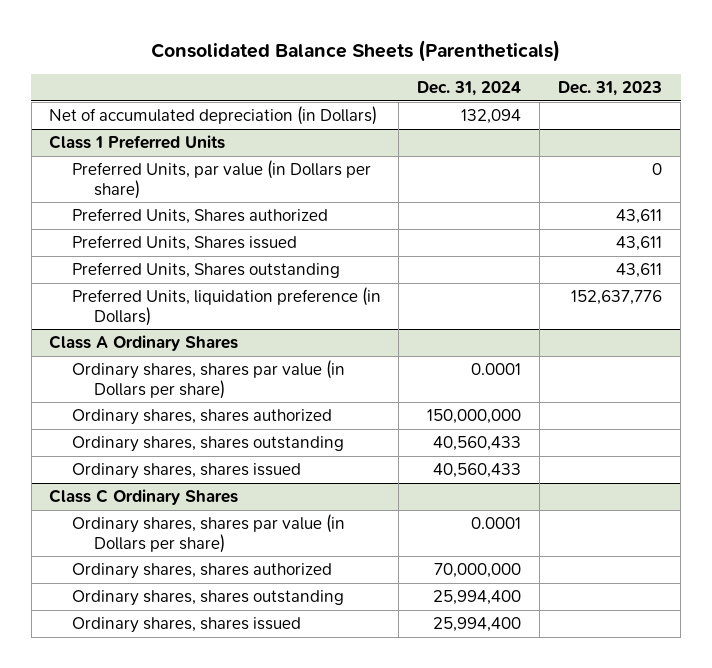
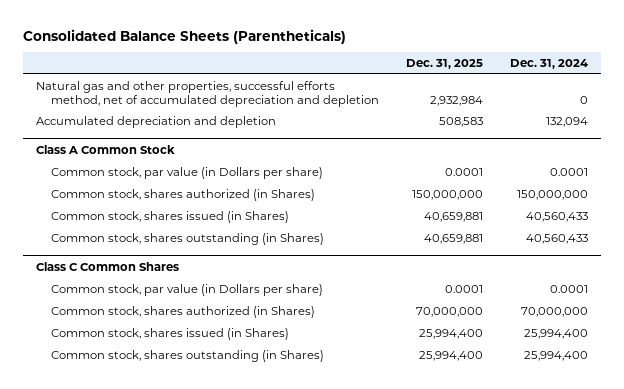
[558,81,663,97] Dec. 31, 2023 -> none
none -> [405,59,483,70] Dec. 31, 2025
[49,135,226,150] Class 1 Preferred Units -> none
[71,160,371,199] Preferred Units, par value (in Dollars per share) -> none
[71,208,328,225] Preferred Units, Shares authorized -> none
[71,235,297,252] Preferred Units, Shares issued -> none
[71,262,340,279] Preferred Units, Shares outstanding -> none
[71,287,381,326] Preferred Units, liquidation preference (in Dollars) -> none
none -> [36,80,380,107] Natural gas and other properties, successful efforts method, net of accumulated depreciation and depletion
[49,106,378,126] Net of accumulated depreciation (in Dollars) -> [36,115,277,128] Accumulated depreciation and depletion
[49,335,239,352] Class A Ordinary Shares -> [36,144,176,154] Class A Common Stock
[71,360,345,399] Ordinary shares, shares par value (in Dollars per share) -> [51,166,324,179] Common stock, par value (in Dollars per share)
[71,409,332,426] Ordinary shares, shares authorized -> [51,188,316,201] Common stock, shares authorized (in Shares)
[71,436,344,453] Ordinary shares, shares outstanding -> [51,210,290,223] Common stock, shares issued (in Shares)
[71,463,301,480] Ordinary shares, shares issued -> [51,232,325,245] Common stock, shares outstanding (in Shares)
[49,489,239,506] Class C Ordinary Shares -> [36,261,180,271] Class C Common Shares
[71,514,345,553] Ordinary shares, shares par value (in Dollars per share) -> [51,283,324,296] Common stock, par value (in Dollars per share)
[71,563,332,580] Ordinary shares, shares authorized -> [51,305,316,318] Common stock, shares authorized (in Shares)
[71,590,344,607] Ordinary shares, shares outstanding -> [51,327,290,340] Common stock, shares issued (in Shares)
[71,617,301,634] Ordinary shares, shares issued -> [51,349,325,362] Common stock, shares outstanding (in Shares)

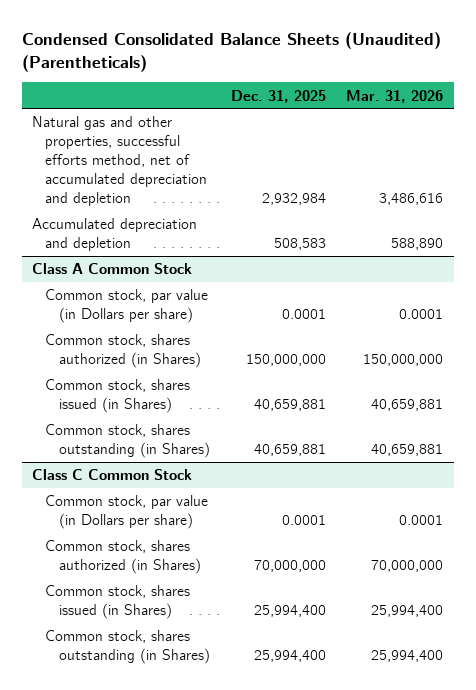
[22,28,346,44] Consolidated Balance Sheets (Parentheticals) -> [21,31,441,72] Condensed Consolidated Balance Sheets (Unaudited) (Parentheticals)
[509,59,588,70] Dec. 31, 2024 -> none
none -> [346,89,444,103] Mar. 31, 2026
[36,261,180,271] Class C Common Shares -> [32,469,193,481] Class C Common Stock

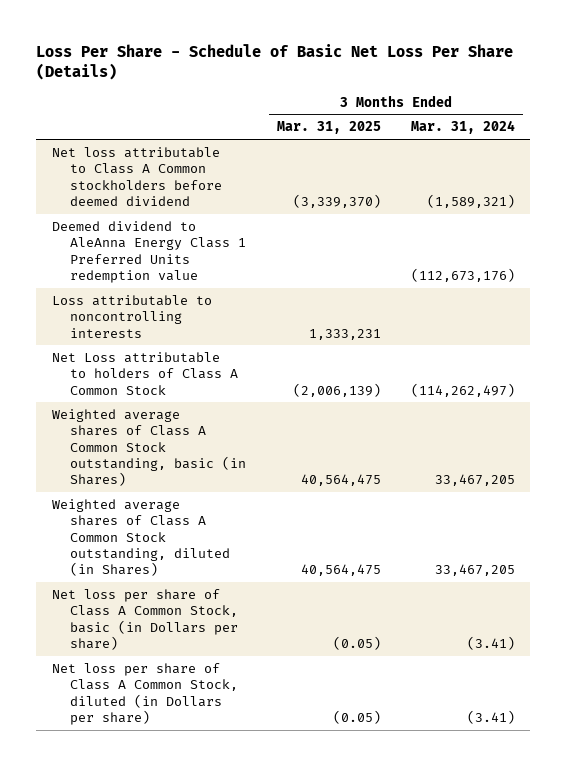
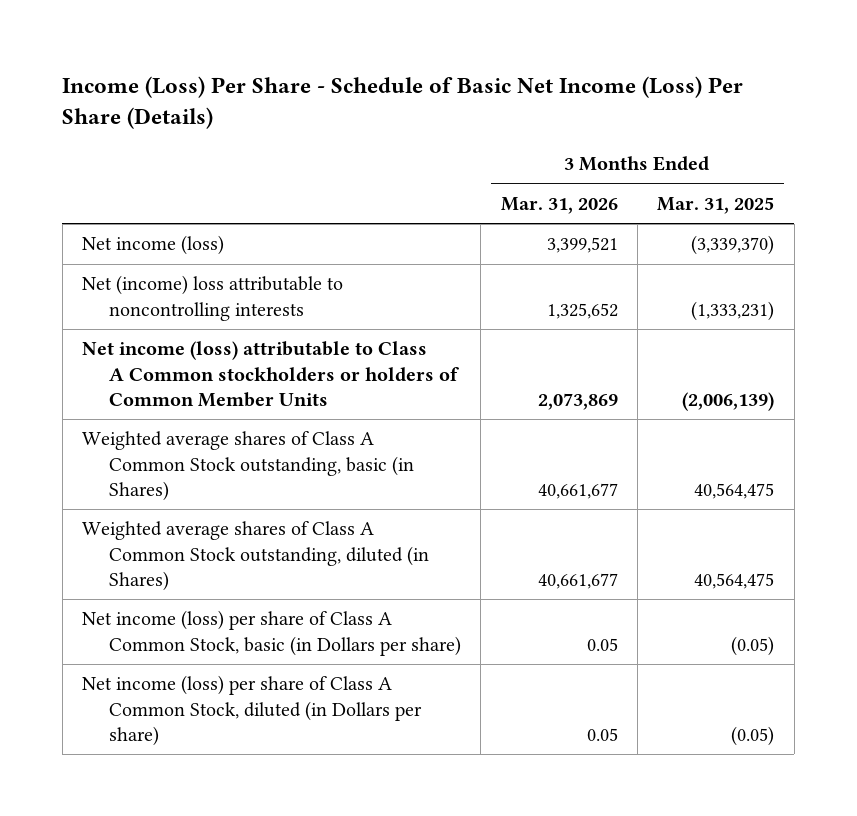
[36,43,514,81] Loss Per Share - Schedule of Basic Net Loss Per Share (Details) -> [62,76,744,130] Income (Loss) Per Share - Schedule of Basic Net Income (Loss) Per Share (Details)
[411,120,516,135] Mar. 31, 2024 -> none
none -> [500,196,618,214] Mar. 31, 2026
[51,220,247,284] Deemed dividend to AleAnna Energy Class 1 Preferred Units redemption value -> none
[51,146,223,207] Net loss attributable to Class A Common stockholders before deemed dividend -> [82,235,225,256] Net income (loss)
[51,294,212,338] Loss attributable to noncontrolling interests -> [82,275,344,321] Net (income) loss attributable to noncontrolling interests
[308,328,381,340] 1,333,231 -> [691,300,775,321] (1,333,231)
[51,351,239,395] Net Loss attributable to holders of Class A Common Stock -> [82,341,459,407] Net income (loss) attributable to Class A Common stockholders or holders of Common Member Units
[51,588,239,651] Net loss per share of Class A Common Stock, basic (in Dollars per share) -> [82,610,461,656] Net income (loss) per share of Class A Common Stock, basic (in Dollars per share)
[51,662,239,726] Net loss per share of Class A Common Stock, diluted (in Dollars per share) -> [82,675,422,746] Net income (loss) per share of Class A Common Stock, diluted (in Dollars per share)

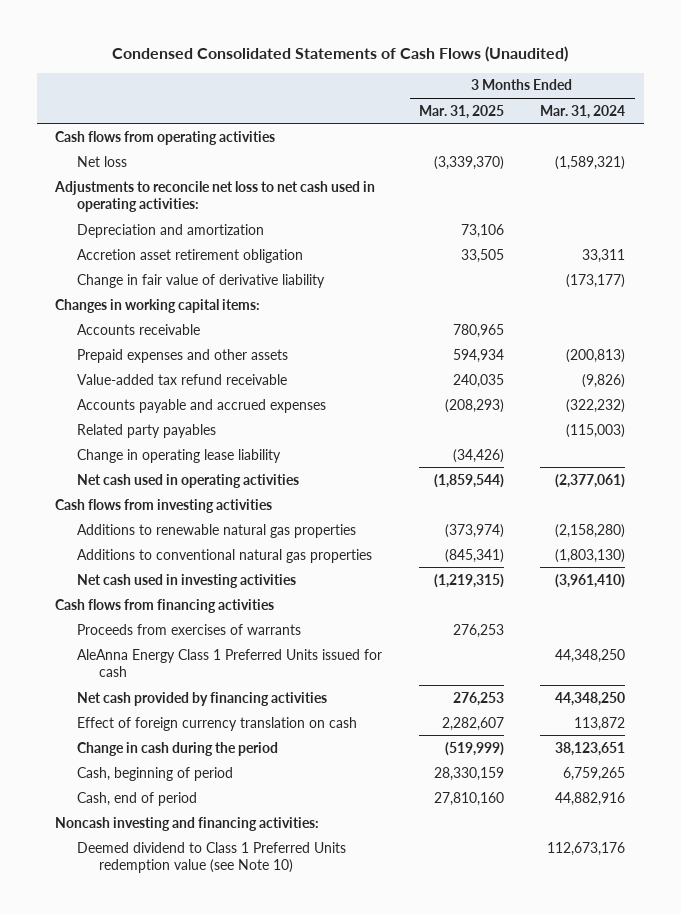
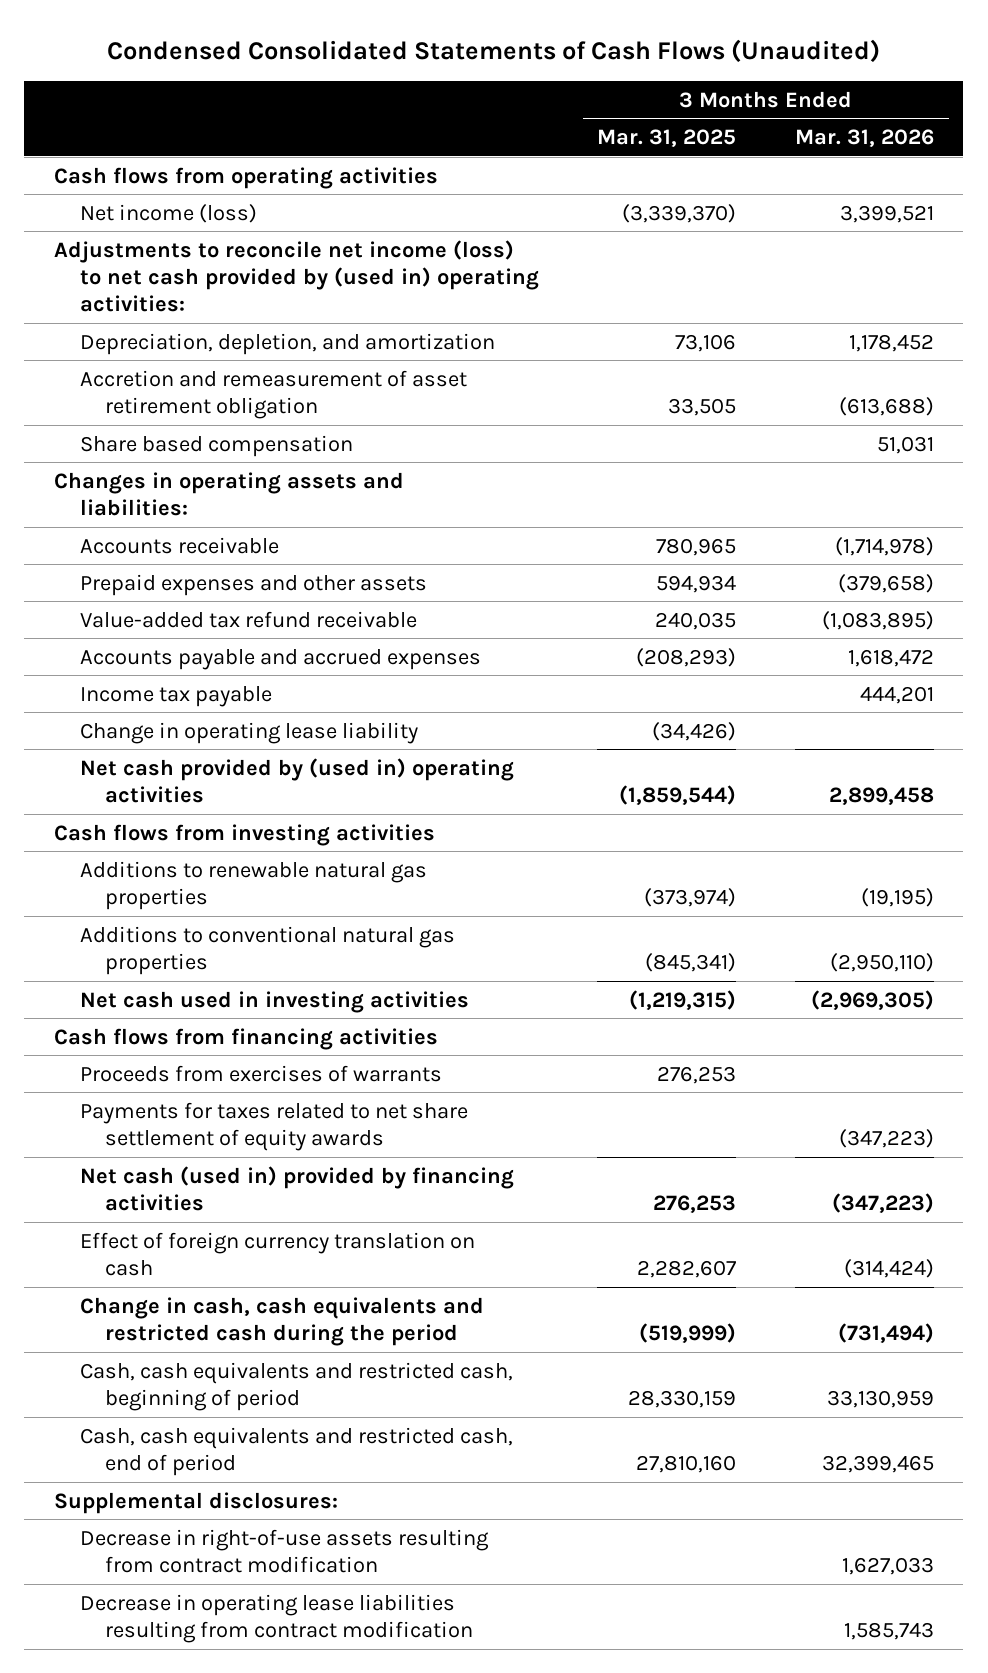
[540,104,626,119] Mar. 31, 2024 -> none
none -> [795,129,935,148] Mar. 31, 2026
[77,273,326,288] Change in fair value of derivative liability -> none
[77,155,128,167] Net loss -> [79,203,257,223] Net income (loss)
[54,180,376,213] Adjustments to reconcile net loss to net cash used in operating activities: -> [53,239,539,313] Adjustments to reconcile net income (loss) to net cash provided by (used in) operating activities:
[77,223,265,238] Depreciation and amortization -> [79,332,495,355] Depreciation, depletion, and amortization
[77,248,304,263] Accretion asset retirement obligation -> [79,369,467,419] Accretion and remeasurement of asset retirement obligation
none -> [79,434,353,457] Share based compensation
[55,298,261,313] Changes in working capital items: -> [53,471,404,516] Changes in operating assets and liabilities:
[77,423,217,438] Related party payables -> none
none -> [79,685,272,707] Income tax payable
[77,473,300,488] Net cash used in operating activities -> [79,757,514,803] Net cash provided by (used in) operating activities
[77,648,383,678] AleAnna Energy Class 1 Preferred Units issued for cash -> none
none -> [79,1101,468,1151] Payments for taxes related to net share settlement of equity awards
[77,691,328,706] Net cash provided by financing activities -> [79,1165,514,1211] Net cash (used in) provided by financing activities
[55,816,320,831] Noncash investing and financing activities: -> none
[77,841,347,874] Deemed dividend to Class 1 Preferred Units redemption value (see Note 10) -> none
[77,741,279,756] Change in cash during the period -> [79,1296,484,1346] Change in cash, cash equivalents and restricted cash during the period
[77,766,234,781] Cash, beginning of period -> [79,1361,513,1411] Cash, cash equivalents and restricted cash, beginning of period
[77,791,198,806] Cash, end of period -> [79,1426,513,1476] Cash, cash equivalents and restricted cash, end of period
none -> [53,1491,338,1514] Supplemental disclosures:
none -> [79,1528,489,1573] Decrease in right-of-use assets resulting from contract modification
none -> [79,1593,474,1643] Decrease in operating lease liabilities resulting from contract modification

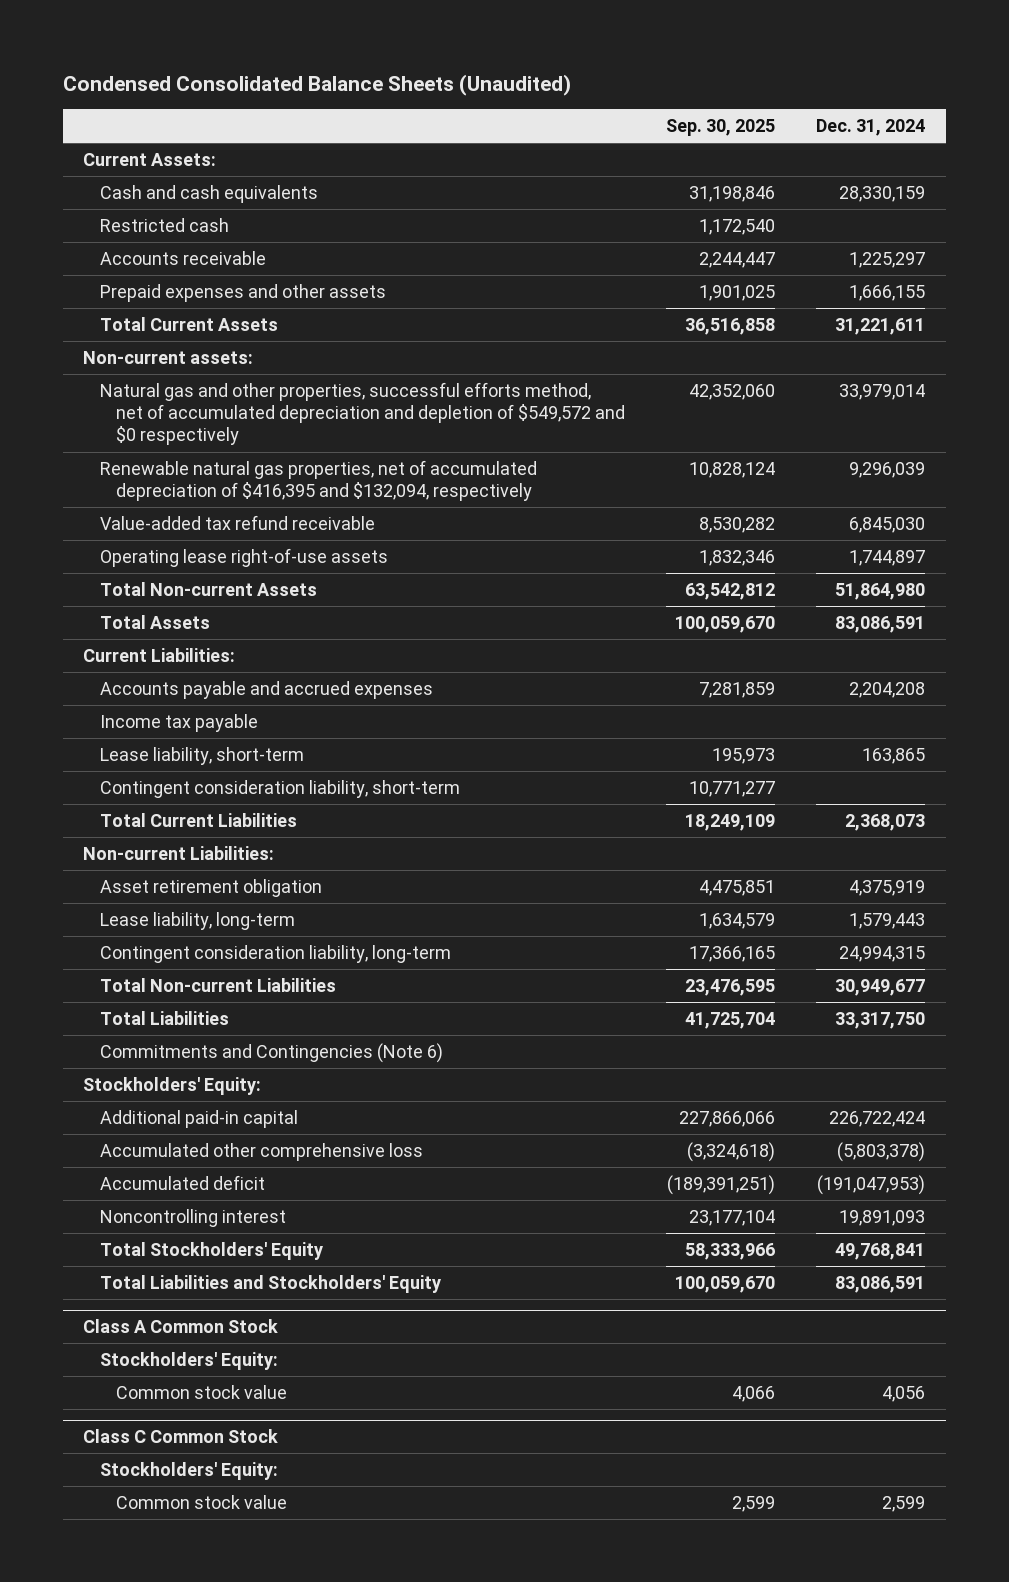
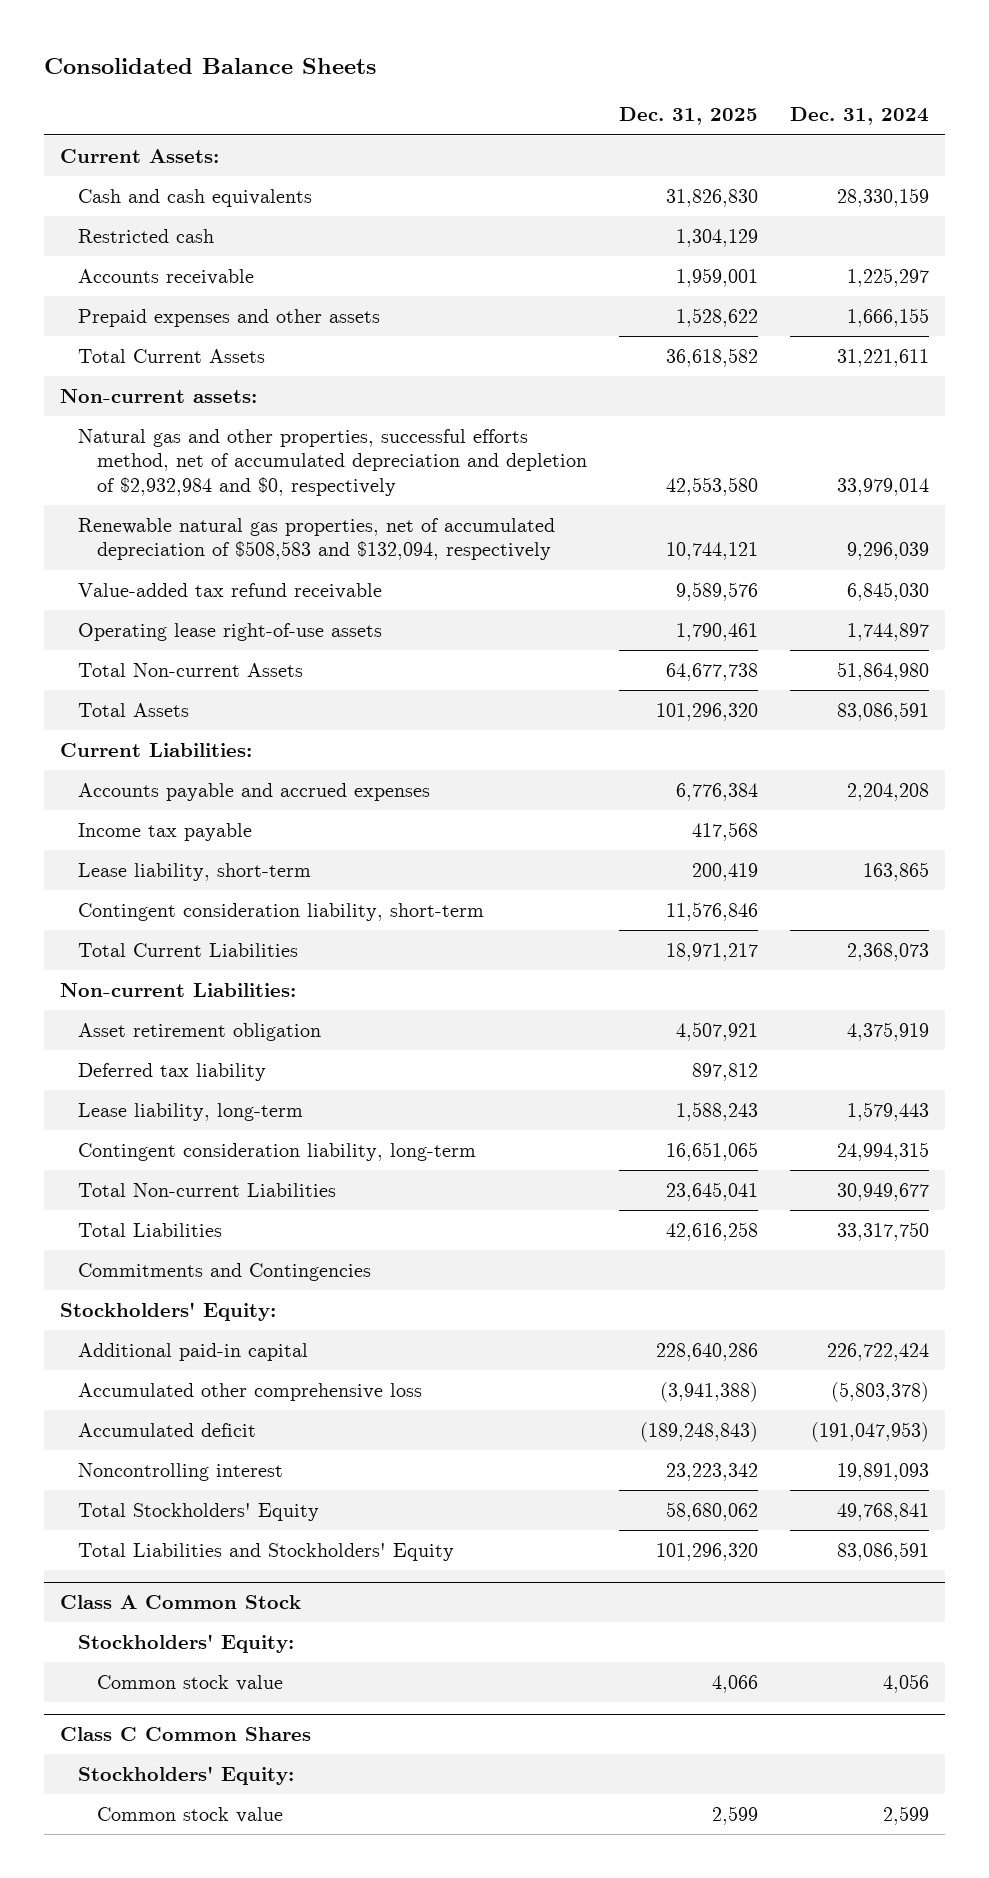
[62,73,571,96] Condensed Consolidated Balance Sheets (Unaudited) -> [43,58,376,75] Consolidated Balance Sheets
[666,118,776,136] Sep. 30, 2025 -> none
none -> [619,107,759,126] Dec. 31, 2025
[99,382,626,446] Natural gas and other properties, successful efforts method, net of accumulated depreciation and depletion of $549,572 and $0 respectively -> [78,428,587,496] Natural gas and other properties, successful efforts method, net of accumulated depreciation and depletion of $2,932,984 and $0, respectively
[99,460,537,502] Renewable natural gas properties, net of accumulated depreciation of $416,395 and $132,094, respectively -> [78,517,556,561] Renewable natural gas properties, net of accumulated depreciation of $508,583 and $132,094, respectively
none -> [78,1062,267,1081] Deferred tax liability
[99,1043,443,1064] Commitments and Contingencies (Note 6) -> [78,1262,372,1281] Commitments and Contingencies
[83,1429,279,1444] Class C Common Stock -> [59,1727,311,1742] Class C Common Shares

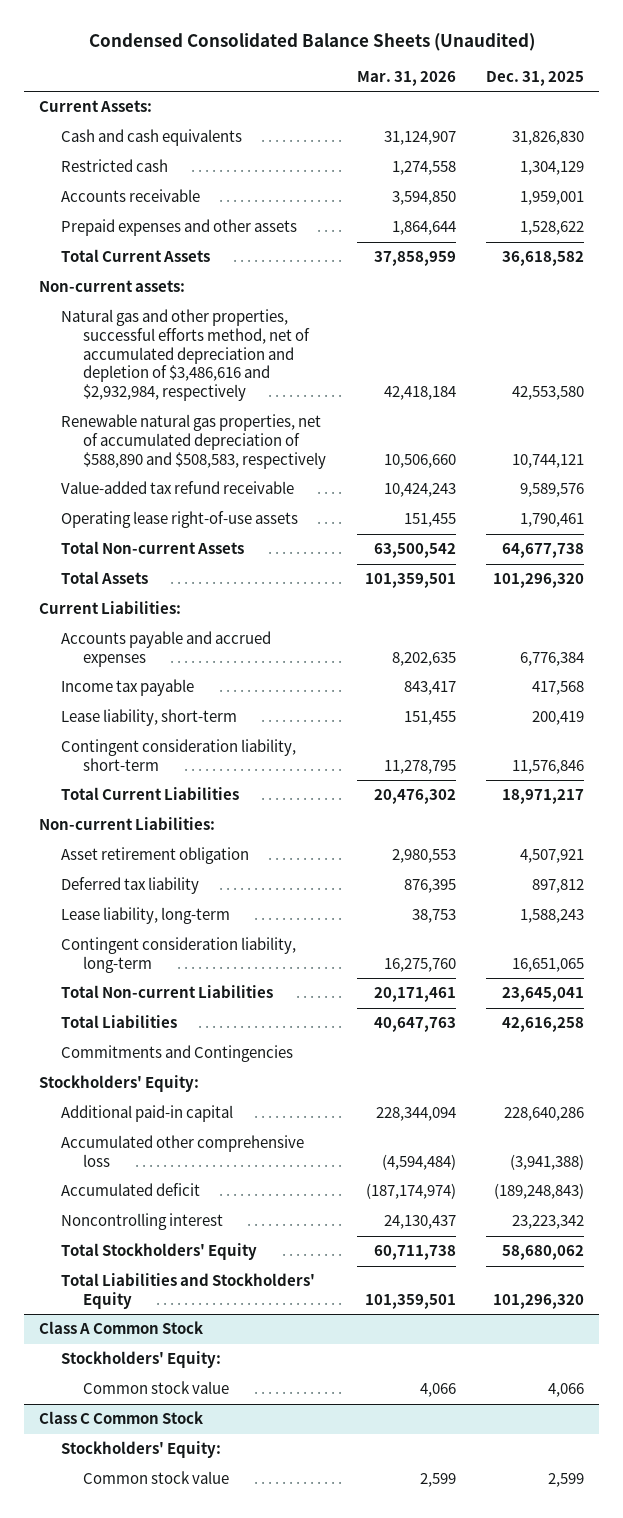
[43,58,376,75] Consolidated Balance Sheets -> [88,32,535,51] Condensed Consolidated Balance Sheets (Unaudited)
[790,107,930,126] Dec. 31, 2024 -> none
none -> [356,70,456,86] Mar. 31, 2026
[78,428,587,496] Natural gas and other properties, successful efforts method, net of accumulated depreciation and depletion of $2,932,984 and $0, respectively -> [61,309,311,402] Natural gas and other properties, successful efforts method, net of accumulated depreciation and depletion of $3,486,616 and $2,932,984, respectively
[78,517,556,561] Renewable natural gas properties, net of accumulated depreciation of $508,583 and $132,094, respectively -> [61,414,327,469] Renewable natural gas properties, net of accumulated depreciation of $588,890 and $508,583, respectively
[59,1727,311,1742] Class C Common Shares -> [38,1411,203,1425] Class C Common Stock

